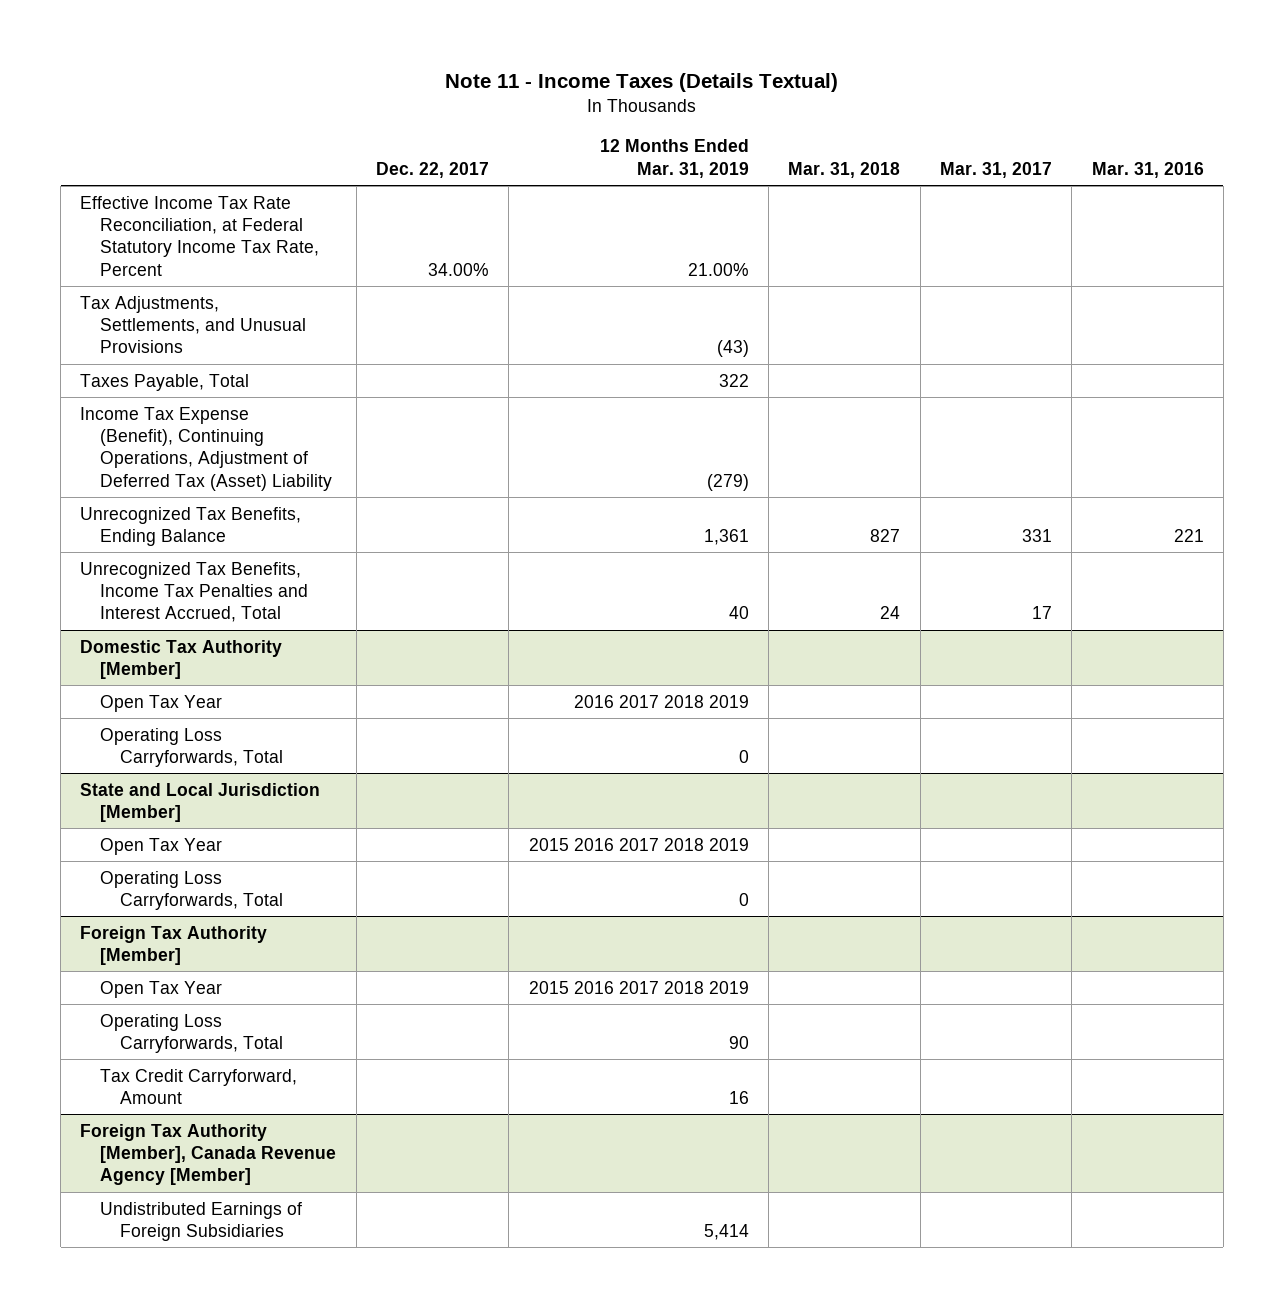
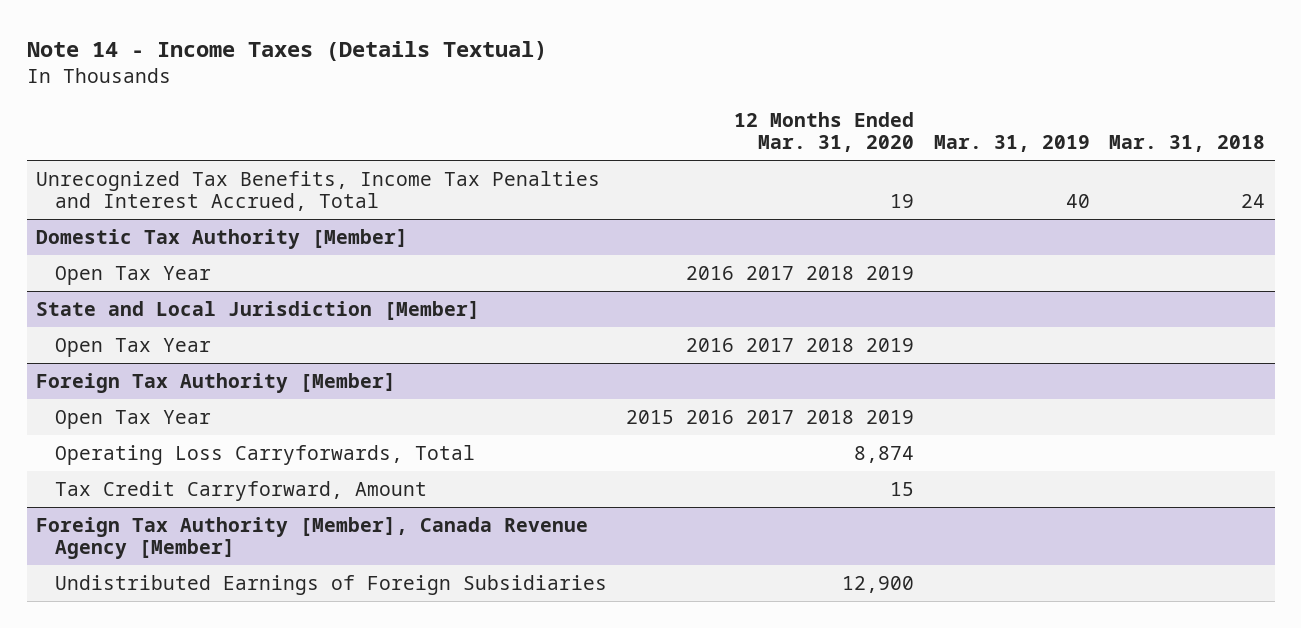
[444,73,838,93] Note 11 - Income Taxes (Details Textual) -> [26,40,547,61] Note 14 - Income Taxes (Details Textual)
[376,161,490,178] Dec. 22, 2017 -> none
[599,139,749,178] 12 Months Ended Mar. 31, 2019 -> none
[939,161,1052,178] Mar. 31, 2017 -> none
[1091,161,1204,178] Mar. 31, 2016 -> none
none -> [734,112,915,153] 12 Months Ended Mar. 31, 2020
none -> [933,135,1090,153] Mar. 31, 2019
[80,195,320,276] Effective Income Tax Rate Reconciliation, at Federal Statutory Income Tax Rate, Percent -> none
[80,295,307,354] Tax Adjustments, Settlements, and Unusual Provisions -> none
[80,373,250,391] Taxes Payable, Total -> none
[80,406,333,491] Income Tax Expense (Benefit), Continuing Operations, Adjustment of Deferred Tax (Asset) Liability -> none
[80,506,302,546] Unrecognized Tax Benefits, Ending Balance -> none
[100,727,284,767] Operating Loss Carryforwards, Total -> none
[100,870,284,910] Operating Loss Carryforwards, Total -> none

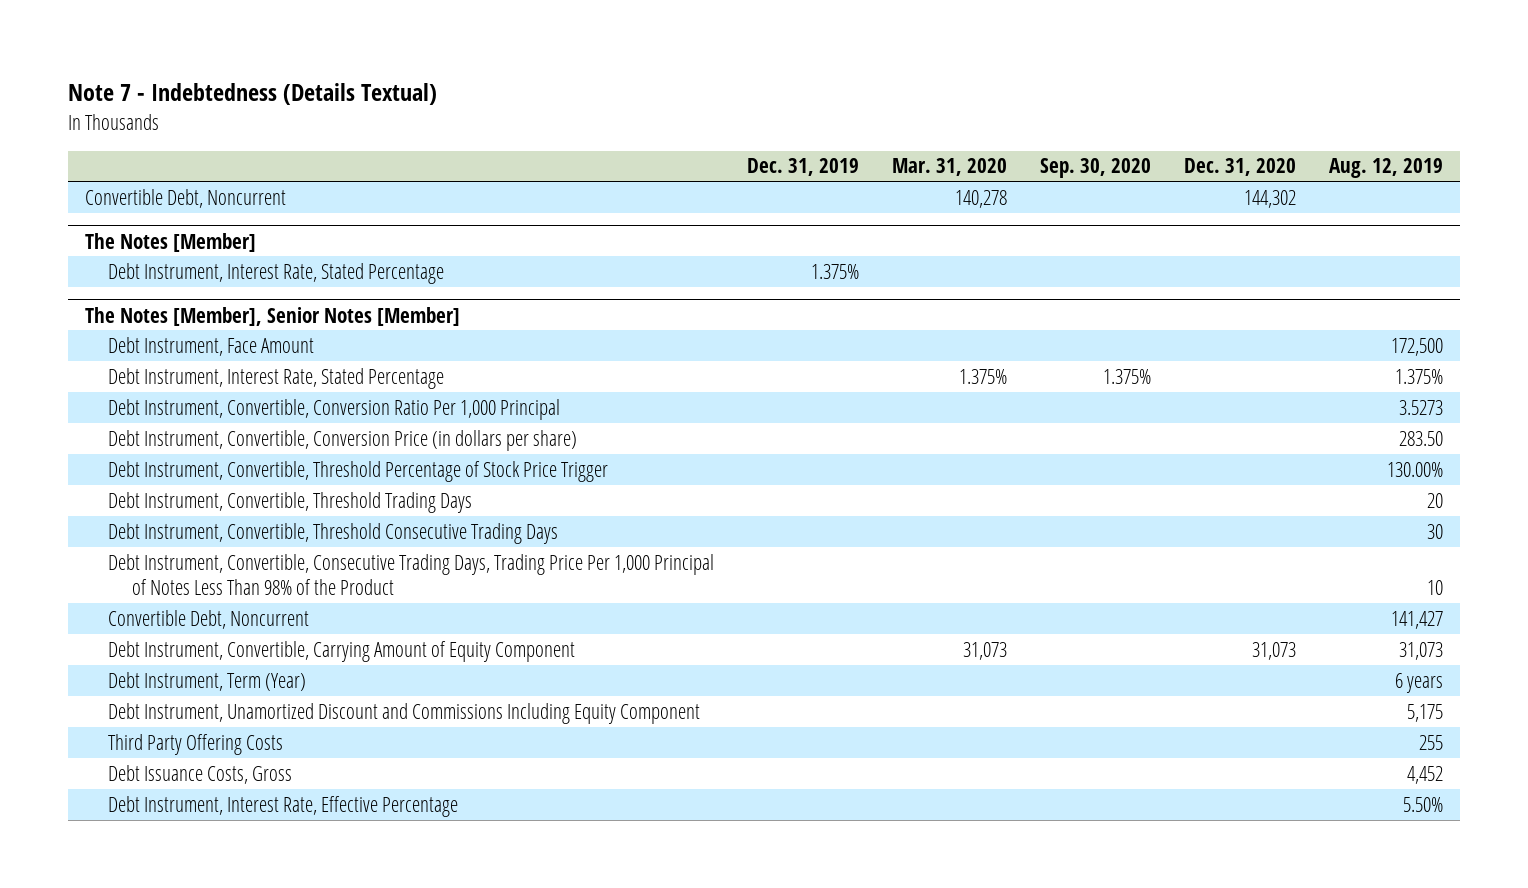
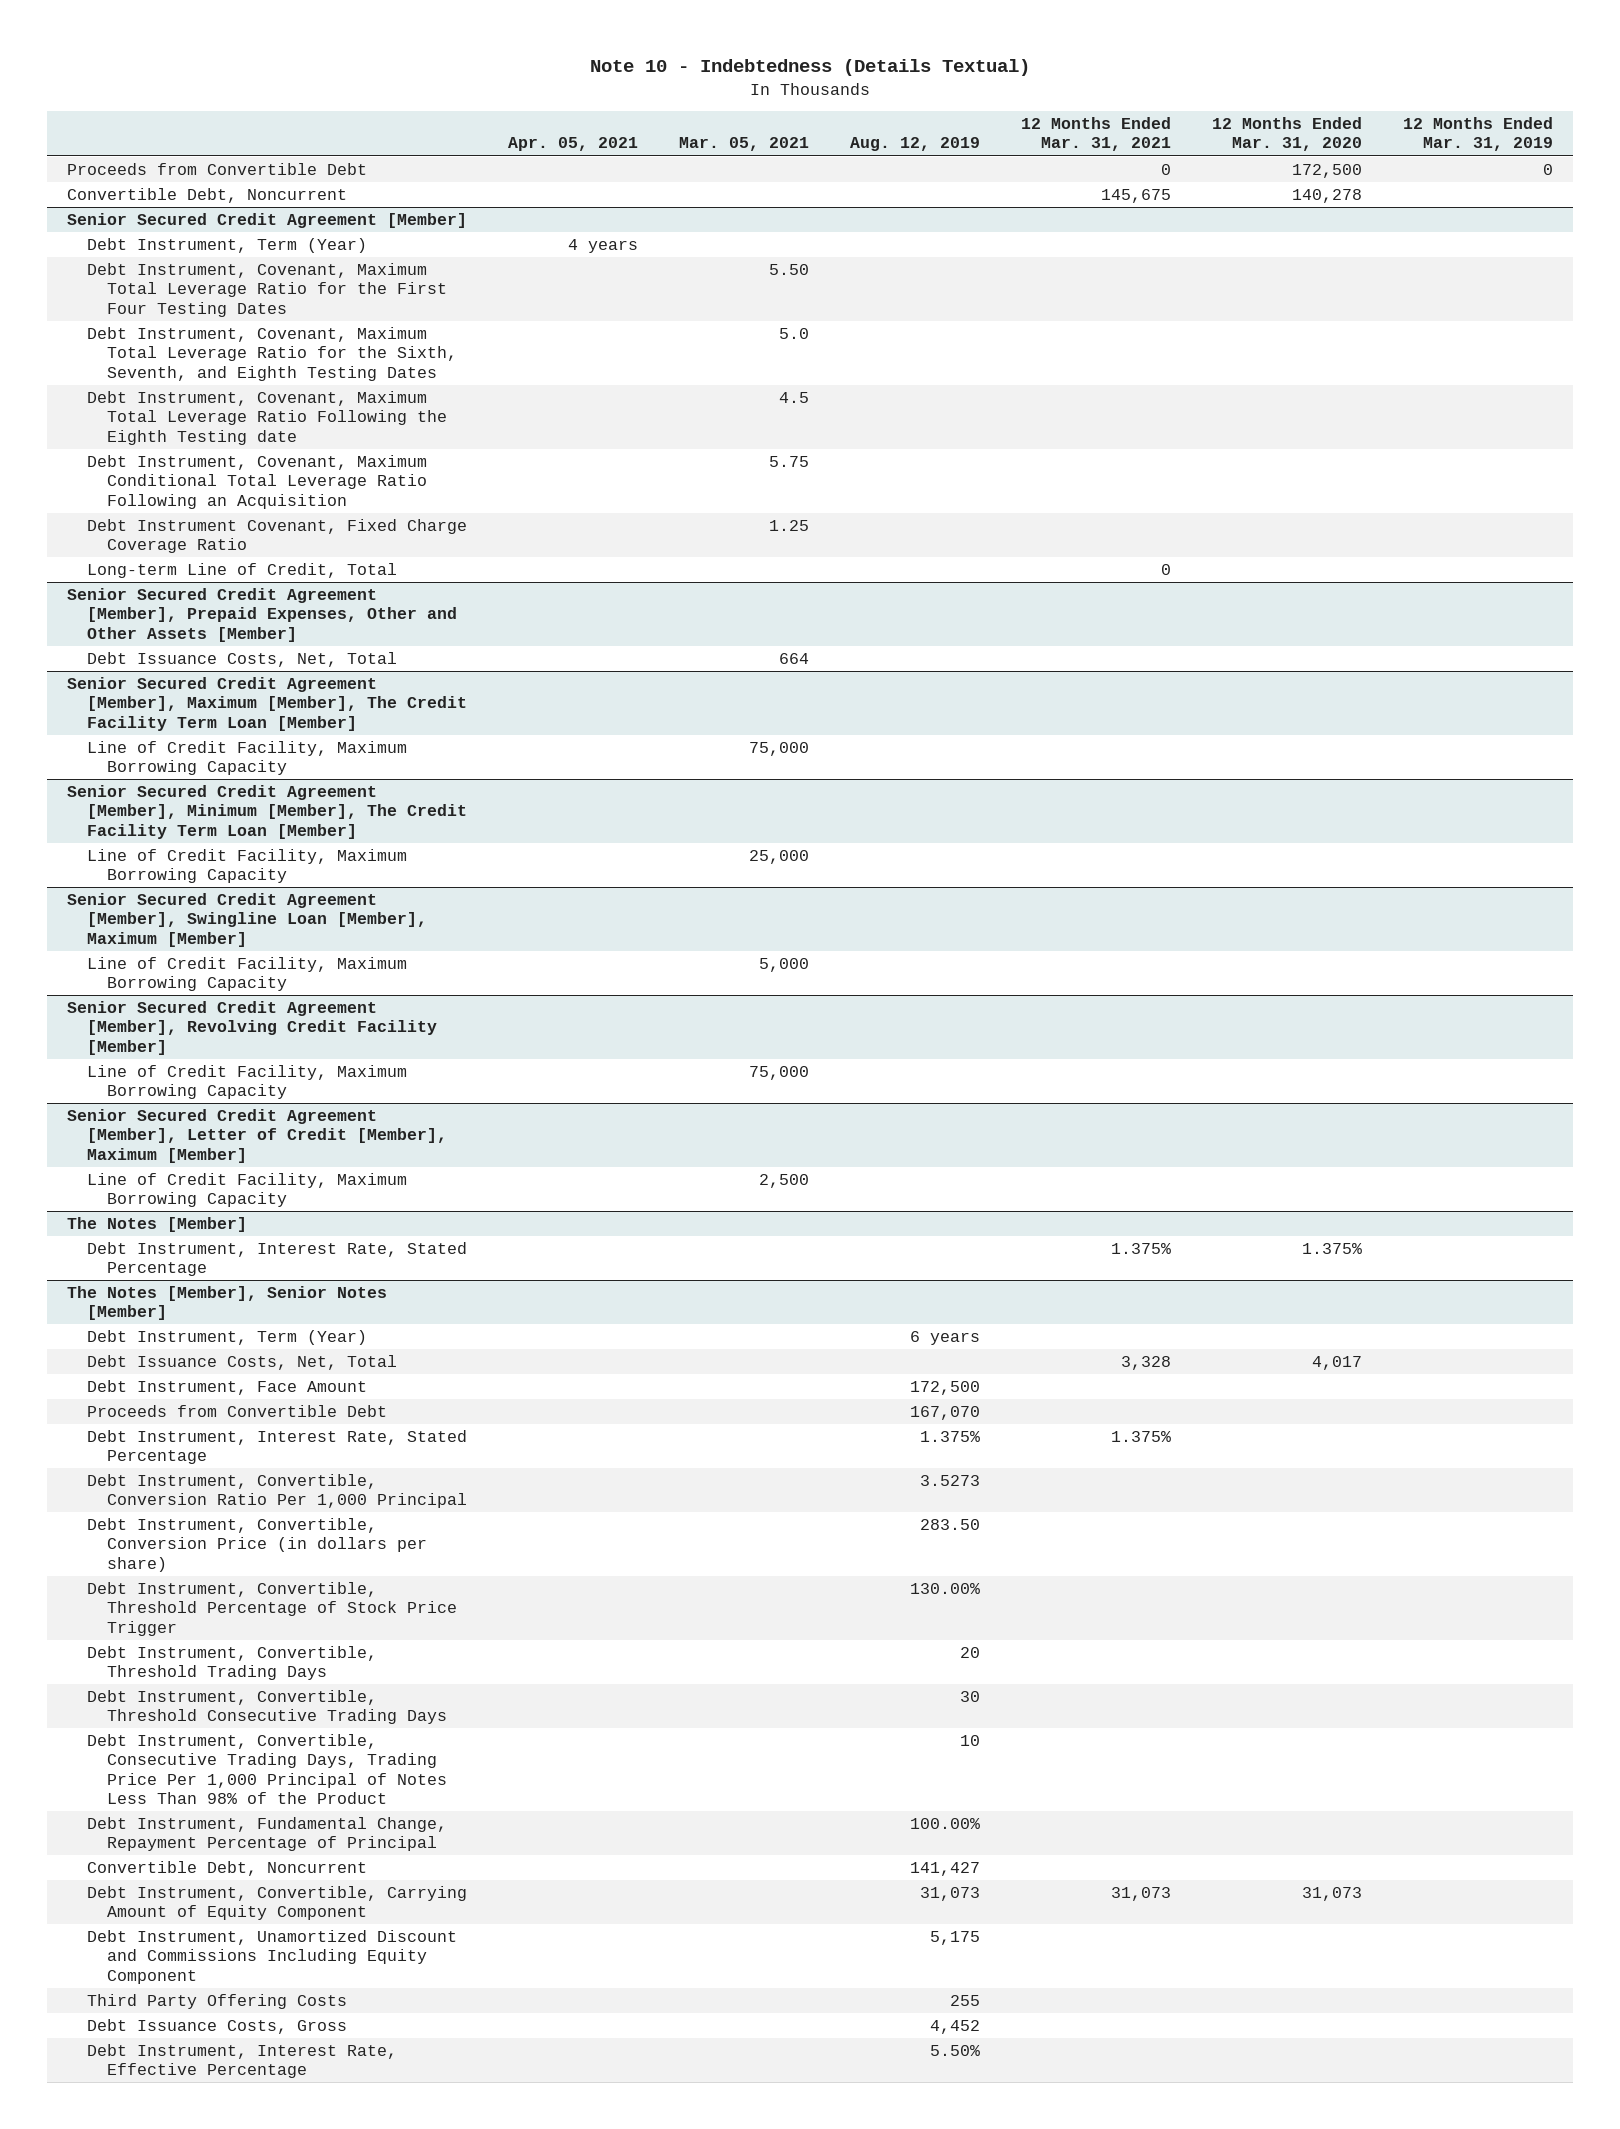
[68,83,438,106] Note 7 - Indebtedness (Details Textual) -> [589,59,1030,77] Note 10 - Indebtedness (Details Textual)
[747,158,860,177] Dec. 31, 2019 -> none
[892,158,1008,177] Mar. 31, 2020 -> none
[1040,158,1152,179] Sep. 30, 2020 -> none
[1184,158,1297,177] Dec. 31, 2020 -> none
none -> [508,137,639,152] Apr. 05, 2021
none -> [679,137,810,152] Mar. 05, 2021
none -> [1020,117,1171,152] 12 Months Ended Mar. 31, 2021
none -> [1211,117,1362,152] 12 Months Ended Mar. 31, 2020
none -> [1402,117,1553,152] 12 Months Ended Mar. 31, 2019
none -> [67,162,368,175] Proceeds from Convertible Debt
none -> [67,212,468,228] Senior Secured Credit Agreement [Member]
none -> [87,237,368,253] Debt Instrument, Term (Year)
none -> [87,262,447,317] Debt Instrument, Covenant, Maximum Total Leverage Ratio for the First Four Testing Dates
none -> [87,326,457,381] Debt Instrument, Covenant, Maximum Total Leverage Ratio for the Sixth, Seventh, and Eighth Testing Dates
none -> [87,390,447,445] Debt Instrument, Covenant, Maximum Total Leverage Ratio Following the Eighth Testing date
none -> [87,454,428,509] Debt Instrument, Covenant, Maximum Conditional Total Leverage Ratio Following an Acquisition
none -> [87,518,468,554] Debt Instrument Covenant, Fixed Charge Coverage Ratio
none -> [87,562,398,578] Long-term Line of Credit, Total
none -> [67,587,458,642] Senior Secured Credit Agreement [Member], Prepaid Expenses, Other and Other Assets [Member]
none -> [87,651,398,667] Debt Issuance Costs, Net, Total
none -> [67,676,468,731] Senior Secured Credit Agreement [Member], Maximum [Member], The Credit Facility Term Loan [Member]
none -> [87,740,408,776] Line of Credit Facility, Maximum Borrowing Capacity
none -> [67,784,468,839] Senior Secured Credit Agreement [Member], Minimum [Member], The Credit Facility Term Loan [Member]
none -> [87,848,408,884] Line of Credit Facility, Maximum Borrowing Capacity
none -> [67,892,428,947] Senior Secured Credit Agreement [Member], Swingline Loan [Member], Maximum [Member]
none -> [87,956,408,992] Line of Credit Facility, Maximum Borrowing Capacity
none -> [67,1000,438,1055] Senior Secured Credit Agreement [Member], Revolving Credit Facility [Member]
none -> [87,1064,408,1100] Line of Credit Facility, Maximum Borrowing Capacity
none -> [67,1108,448,1163] Senior Secured Credit Agreement [Member], Letter of Credit [Member], Maximum [Member]
none -> [87,1172,408,1208] Line of Credit Facility, Maximum Borrowing Capacity
[108,671,307,691] Debt Instrument, Term (Year) -> [87,1329,368,1345] Debt Instrument, Term (Year)
none -> [87,1354,398,1370] Debt Issuance Costs, Net, Total
none -> [87,1404,388,1417] Proceeds from Convertible Debt
none -> [87,1816,448,1852] Debt Instrument, Fundamental Change, Repayment Percentage of Principal

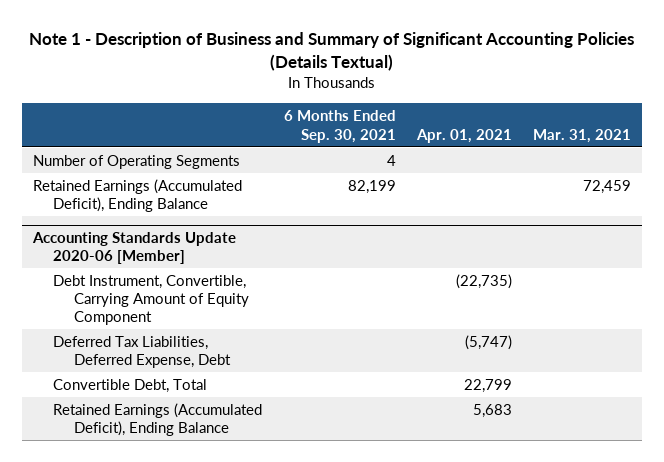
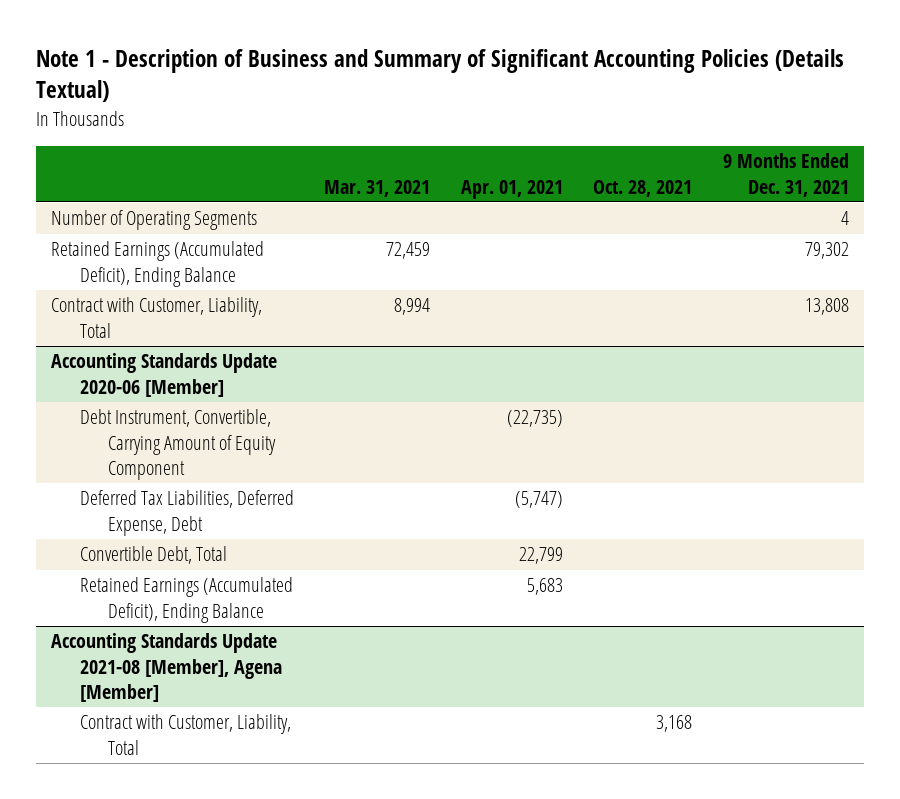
[283,110,396,143] 6 Months Ended Sep. 30, 2021 -> none
none -> [593,179,693,197] Oct. 28, 2021
none -> [722,153,849,197] 9 Months Ended Dec. 31, 2021
none -> [51,297,263,338] Contract with Customer, Liability, Total
none -> [51,633,282,703] Accounting Standards Update 2021-08 [Member], Agena [Member]
none -> [79,714,291,755] Contract with Customer, Liability, Total

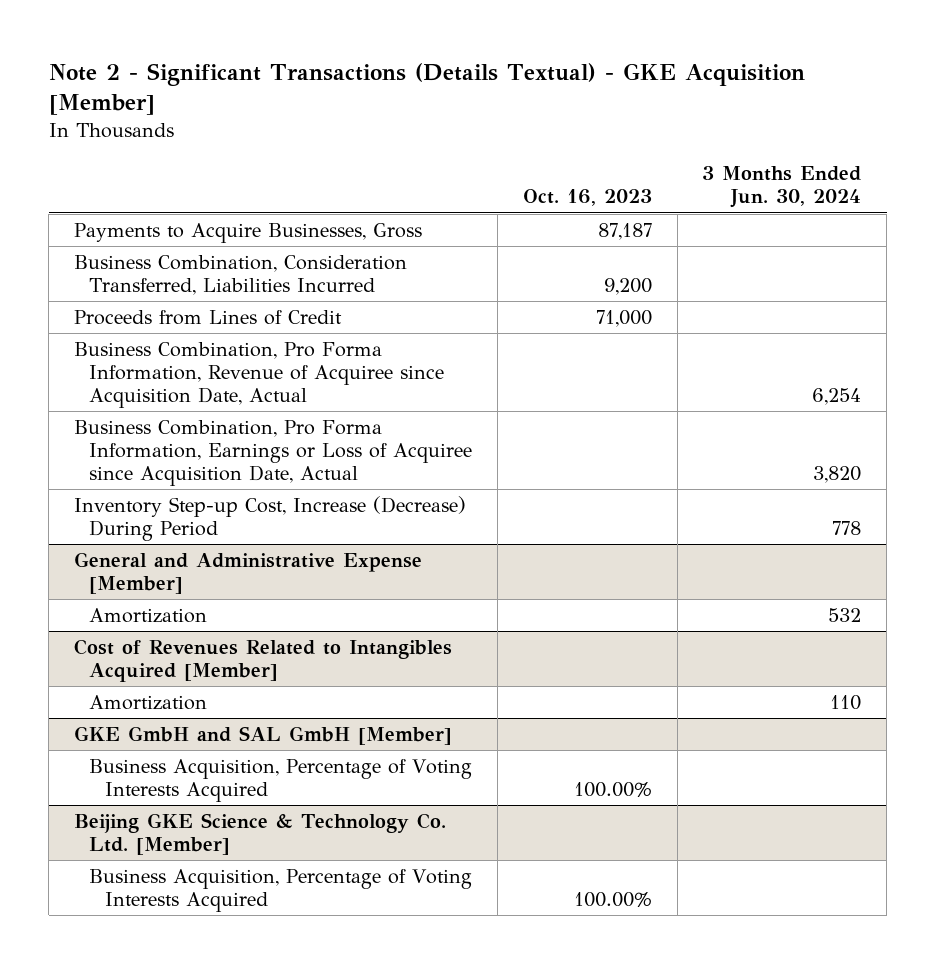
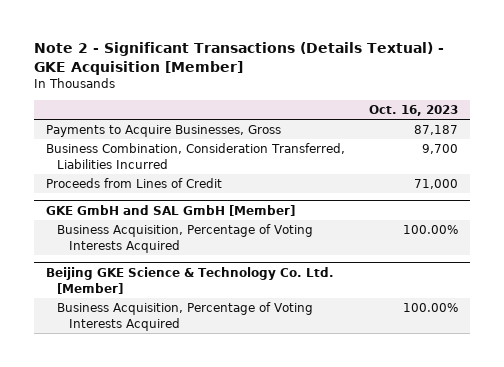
[702,166,862,209] 3 Months Ended Jun. 30, 2024 -> none
[603,278,652,296] 9,200 -> [421,143,458,154] 9,700
[73,342,445,409] Business Combination, Pro Forma Information, Revenue of Acquiree since Acquisition Date, Actual -> none
[73,420,473,487] Business Combination, Pro Forma Information, Earnings or Loss of Acquiree since Acquisition Date, Actual -> none
[73,496,466,542] Inventory Step-up Cost, Increase (Decrease) During Period -> none
[73,552,422,595] General and Administrative Expense [Member] -> none
[89,608,208,624] Amortization -> none
[73,639,452,683] Cost of Revenues Related to Intangibles Acquired [Member] -> none
[89,695,208,711] Amortization -> none

